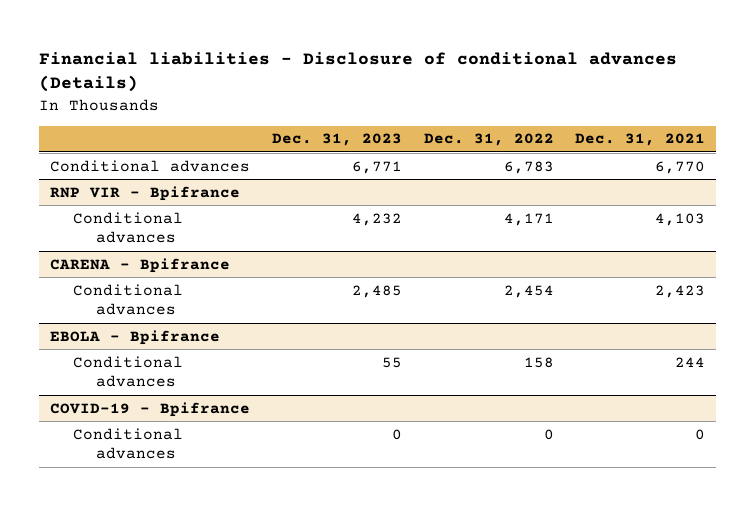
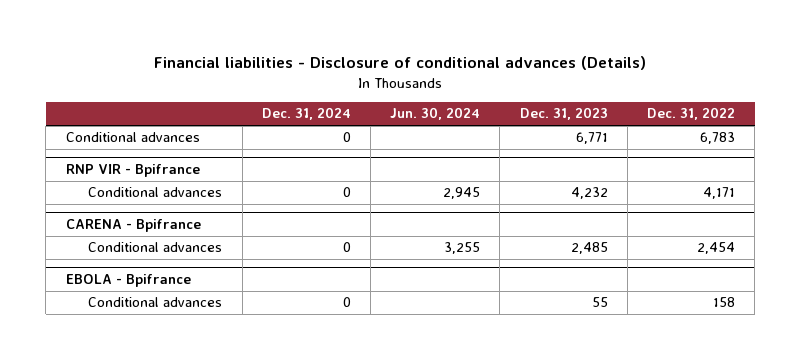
[575,133,706,147] Dec. 31, 2021 -> none
none -> [261,107,351,121] Dec. 31, 2024
none -> [390,107,481,121] Jun. 30, 2024
[50,401,251,417] COVID-19 - Bpifrance -> none
[72,427,183,460] Conditional advances -> none

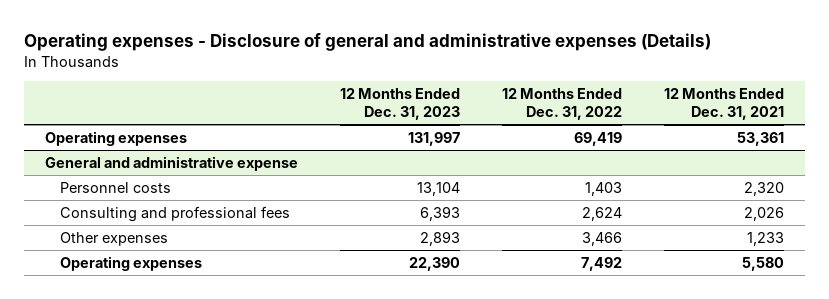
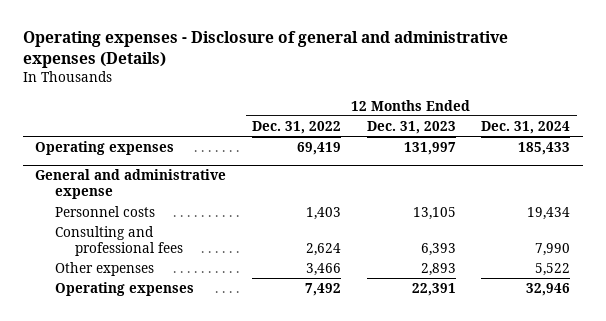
[663,88,784,121] 12 Months Ended Dec. 31, 2021 -> none
none -> [481,120,571,134] Dec. 31, 2024
[416,181,460,196] 13,104 -> [412,207,456,221] 13,105
[408,256,460,271] 22,390 -> [411,283,456,297] 22,391

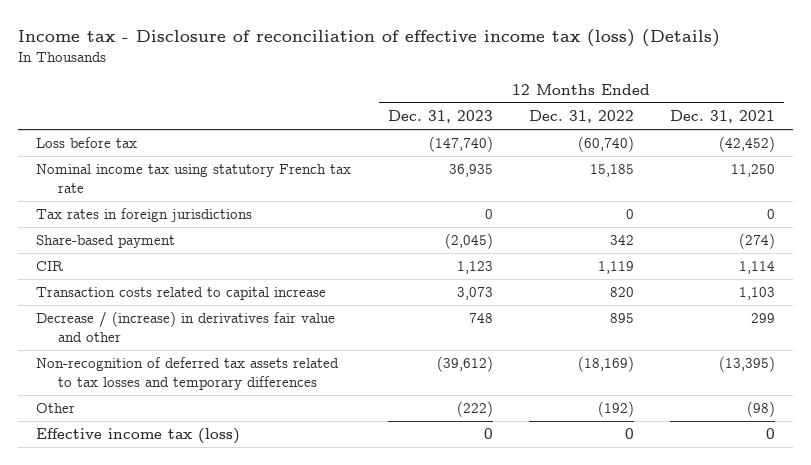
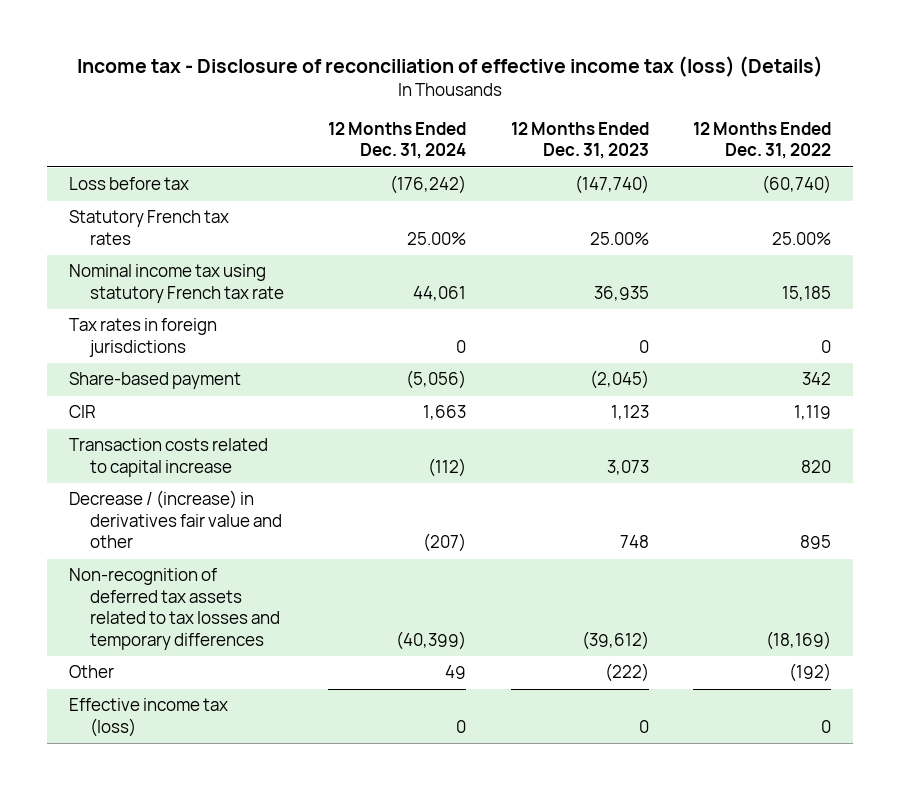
[669,110,775,124] Dec. 31, 2021 -> none
none -> [328,121,467,160] 12 Months Ended Dec. 31, 2024
none -> [68,210,229,245] Statutory French tax rates

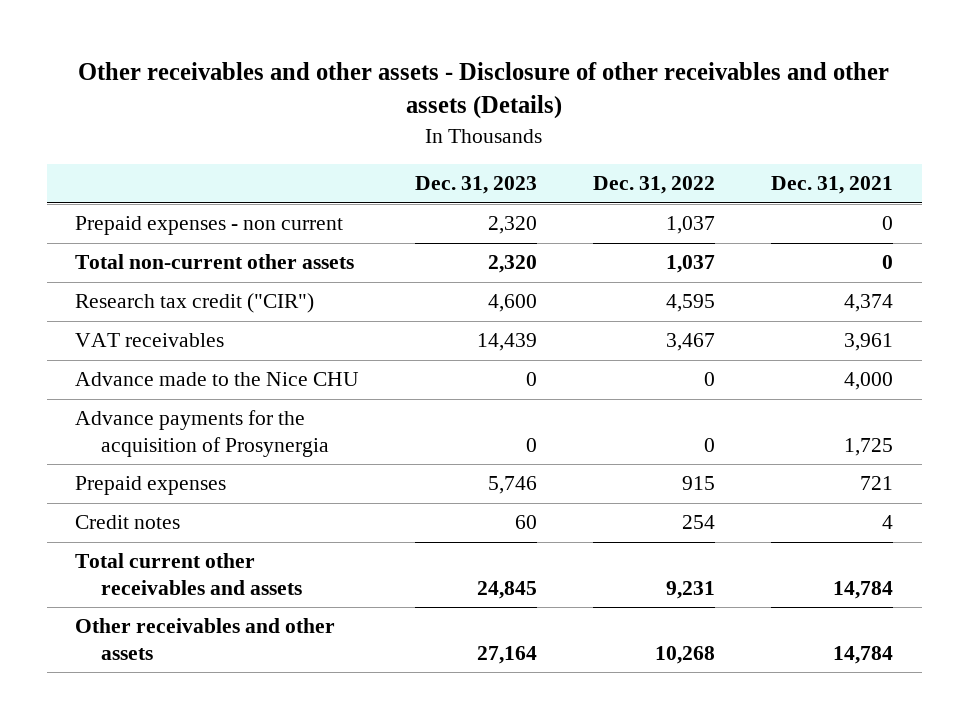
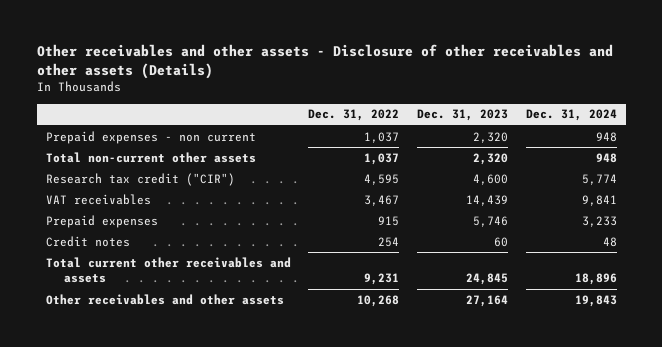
[771,176,894,195] Dec. 31, 2021 -> none
none -> [525,109,617,122] Dec. 31, 2024
[74,372,359,387] Advance made to the Nice CHU -> none
[74,410,329,457] Advance payments for the acquisition of Prosynergia -> none

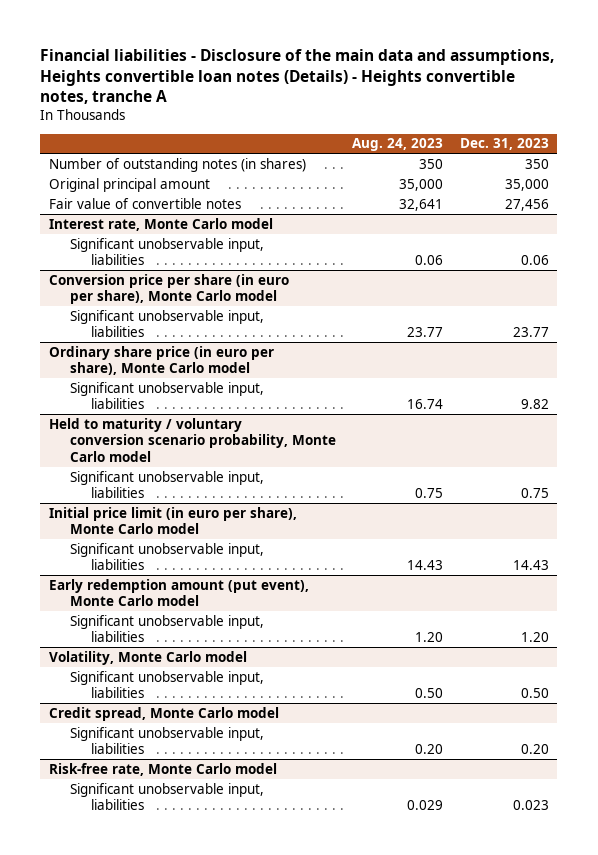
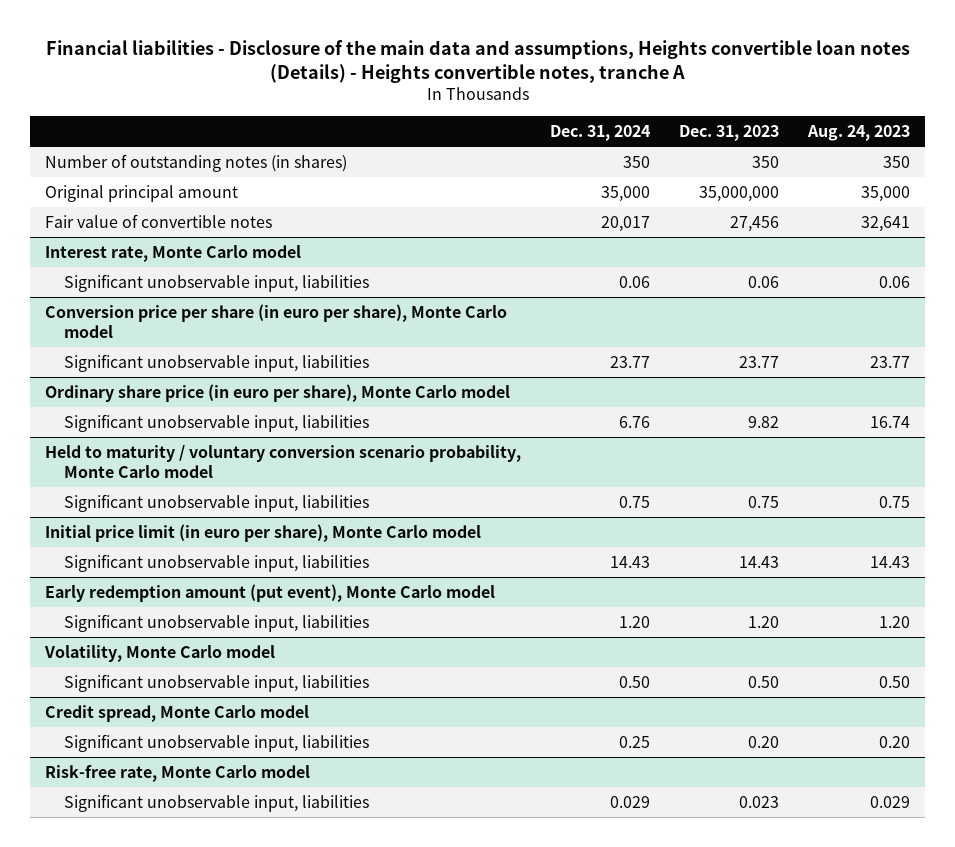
none -> [549,124,650,141] Dec. 31, 2024
[504,178,549,191] 35,000 -> [699,185,780,202] 35,000,000

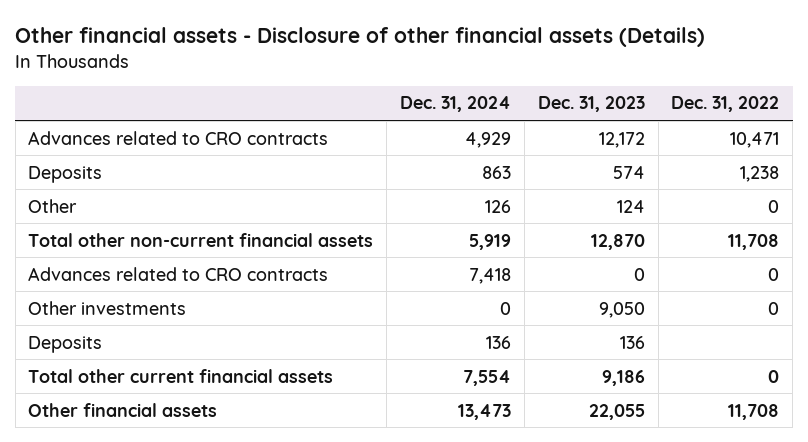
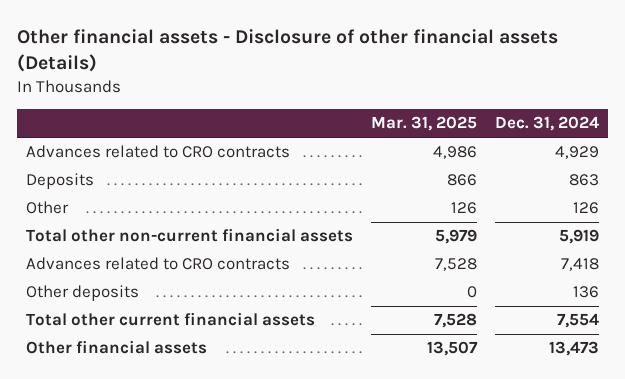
[537,96,645,113] Dec. 31, 2023 -> none
[671,96,780,113] Dec. 31, 2022 -> none
none -> [371,116,478,132] Mar. 31, 2025
[28,300,187,315] Other investments -> none
[28,335,103,353] Deposits -> [26,285,140,302] Other deposits

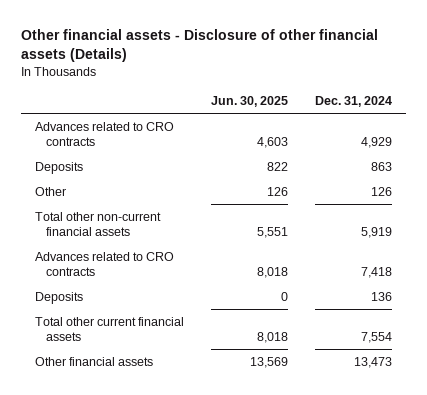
[371,116,478,132] Mar. 31, 2025 -> none
none -> [210,95,288,107] Jun. 30, 2025
[26,285,140,302] Other deposits -> [34,291,83,304] Deposits

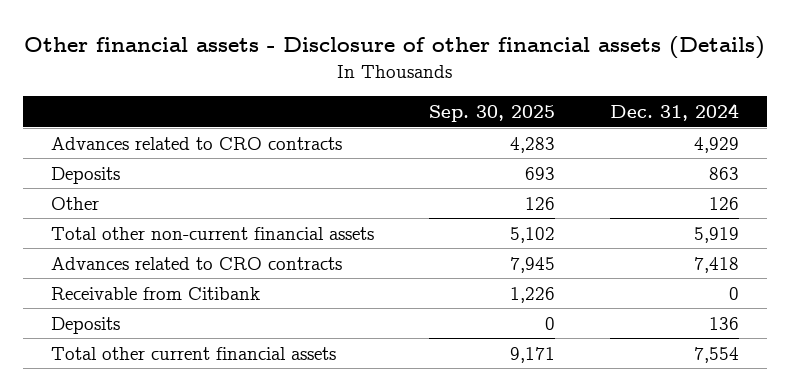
[210,95,288,107] Jun. 30, 2025 -> none
none -> [429,104,556,122] Sep. 30, 2025
none -> [50,286,260,300] Receivable from Citibank
[34,356,153,366] Other financial assets -> none

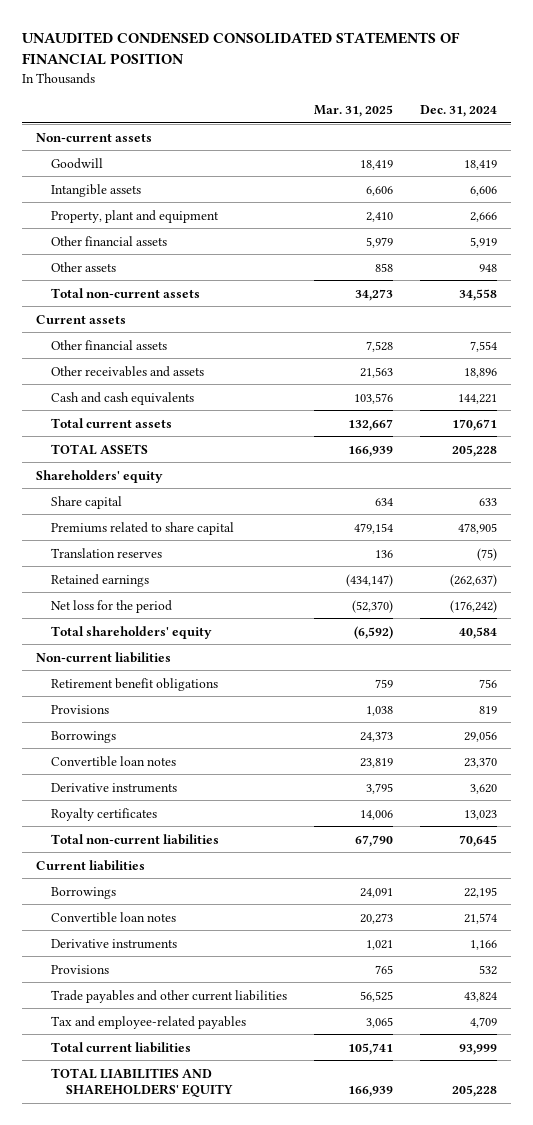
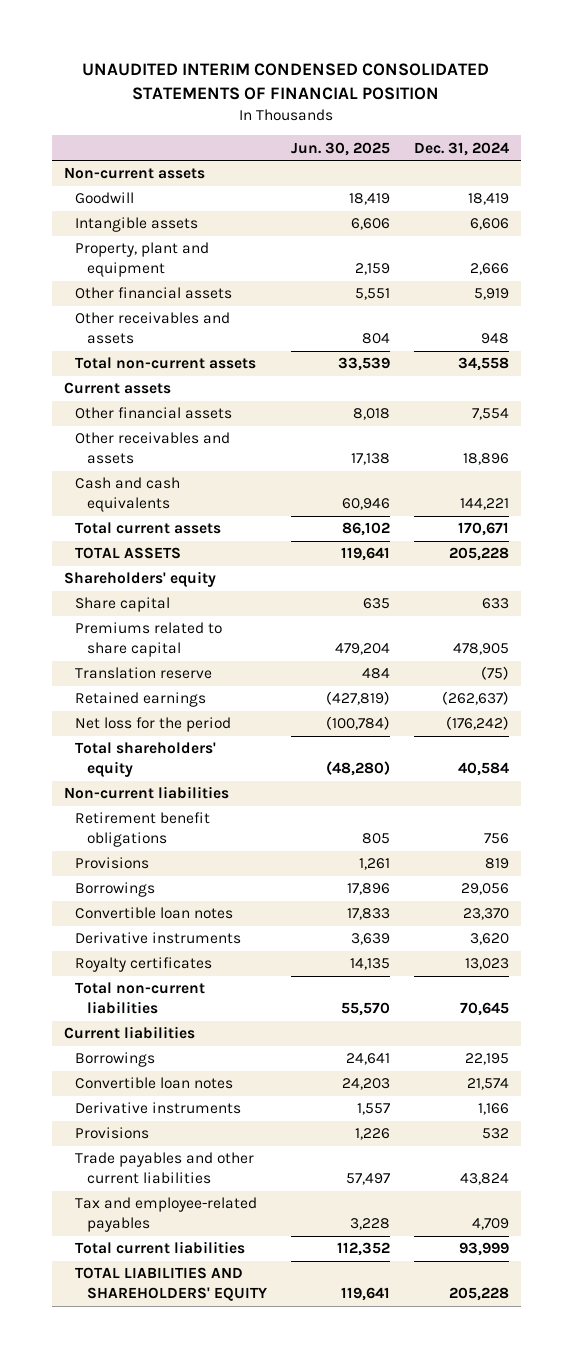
[22,32,461,66] UNAUDITED CONDENSED CONSOLIDATED STATEMENTS OF FINANCIAL POSITION -> [82,63,490,101] UNAUDITED INTERIM CONDENSED CONSOLIDATED STATEMENTS OF FINANCIAL POSITION
[314,104,394,117] Mar. 31, 2025 -> none
none -> [291,141,391,156] Jun. 30, 2025
[50,261,116,272] Other assets -> [75,312,231,345] Other receivables and assets
[50,547,162,558] Translation reserves -> [75,667,213,680] Translation reserve

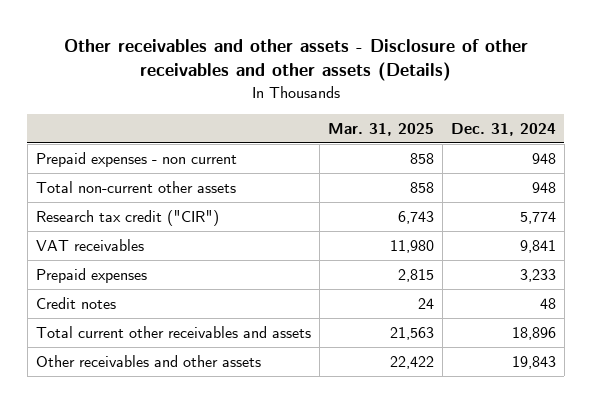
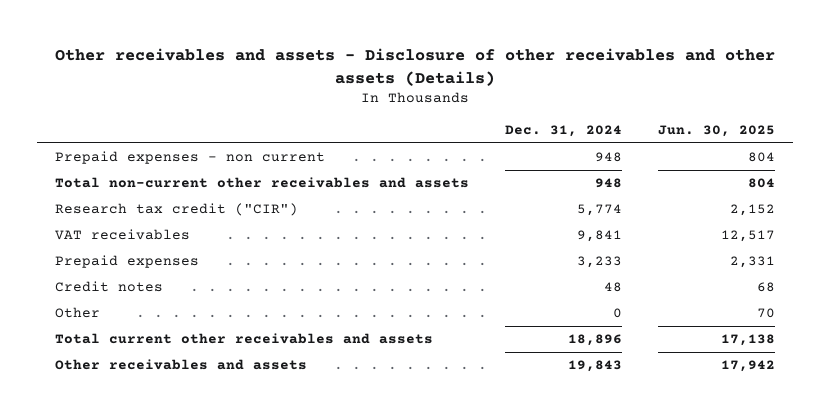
[63,38,528,82] Other receivables and other assets - Disclosure of other receivables and other assets (Details) -> [55,47,776,86] Other receivables and assets - Disclosure of other receivables and other assets (Details)
[327,122,434,136] Mar. 31, 2025 -> none
none -> [657,125,775,138] Jun. 30, 2025
[35,181,236,194] Total non-current other assets -> [55,177,470,189] Total non-current other receivables and assets
none -> [55,307,101,319] Other
[35,355,261,368] Other receivables and other assets -> [55,359,308,371] Other receivables and assets

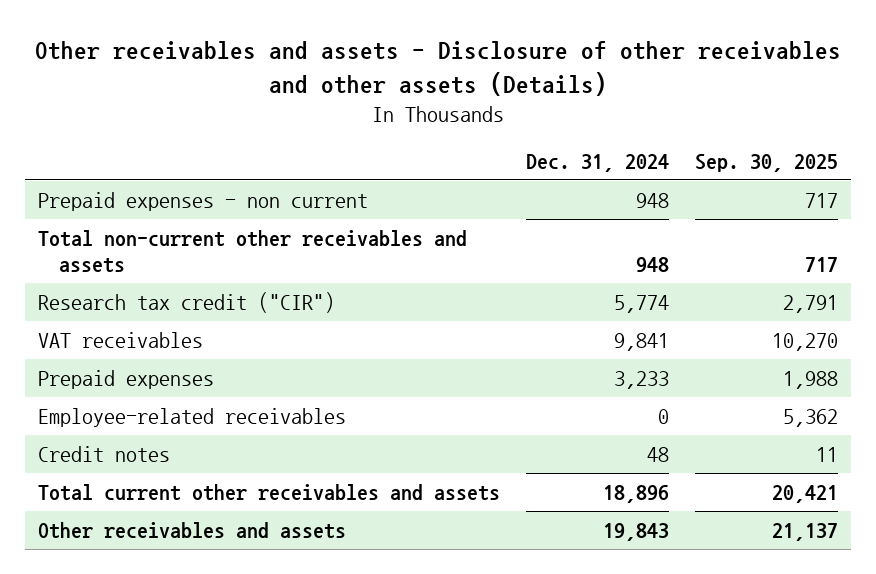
[657,125,775,138] Jun. 30, 2025 -> none
none -> [695,153,839,172] Sep. 30, 2025
none -> [37,407,346,427] Employee-related receivables
[55,307,101,319] Other -> none

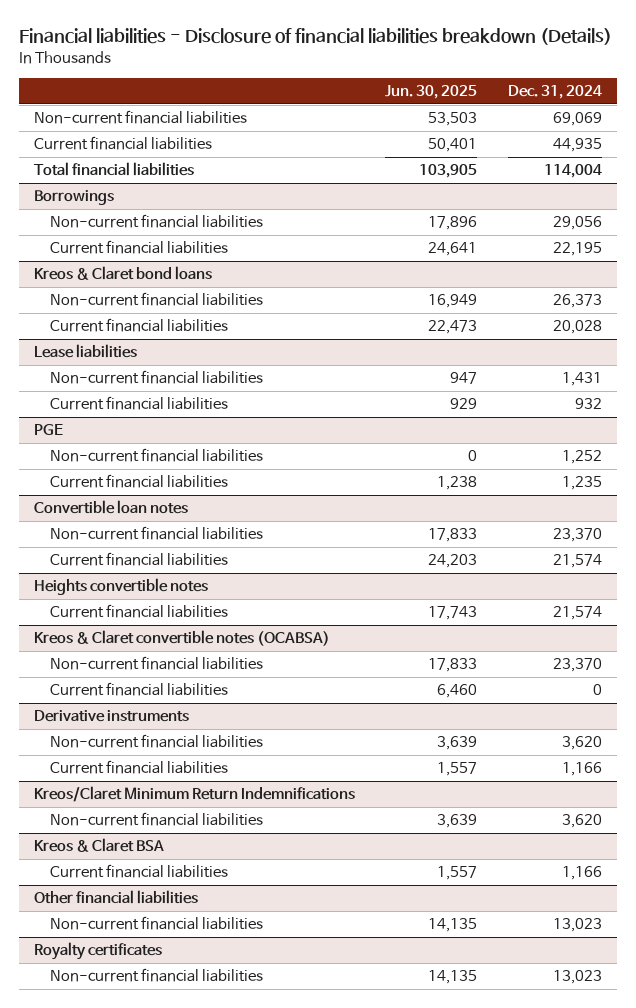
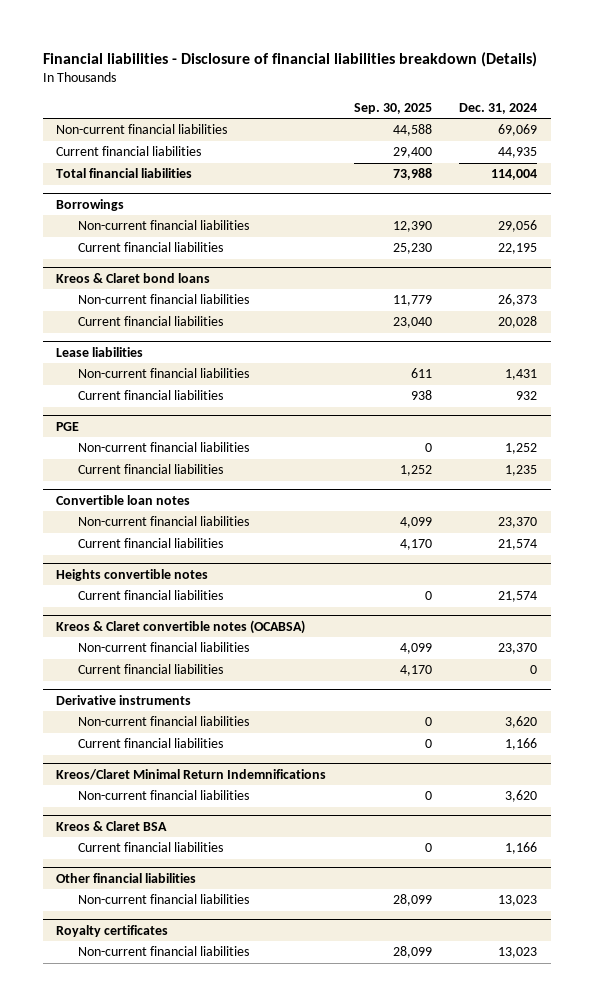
[385,85,478,100] Jun. 30, 2025 -> none
none -> [353,102,432,114] Sep. 30, 2025
[34,786,356,803] Kreos/Claret Minimum Return Indemnifications -> [56,768,327,780] Kreos/Claret Minimal Return Indemnifications

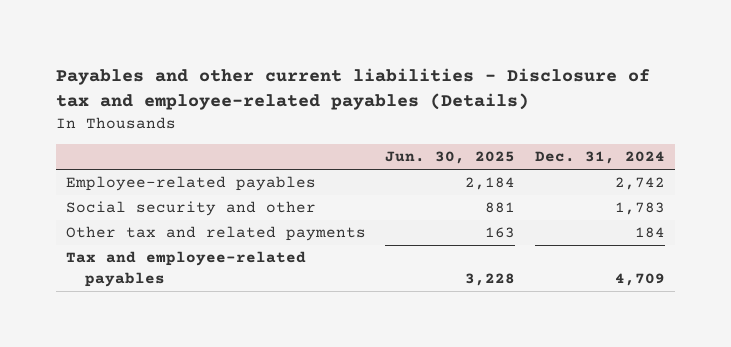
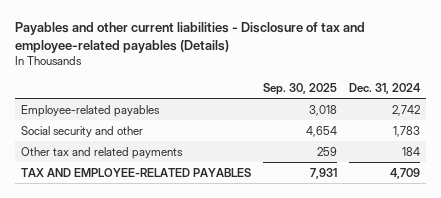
[385,151,516,165] Jun. 30, 2025 -> none
none -> [262,82,337,95] Sep. 30, 2025
[65,251,306,288] Tax and employee-related payables -> [20,167,251,177] TAX AND EMPLOYEE-RELATED PAYABLES

